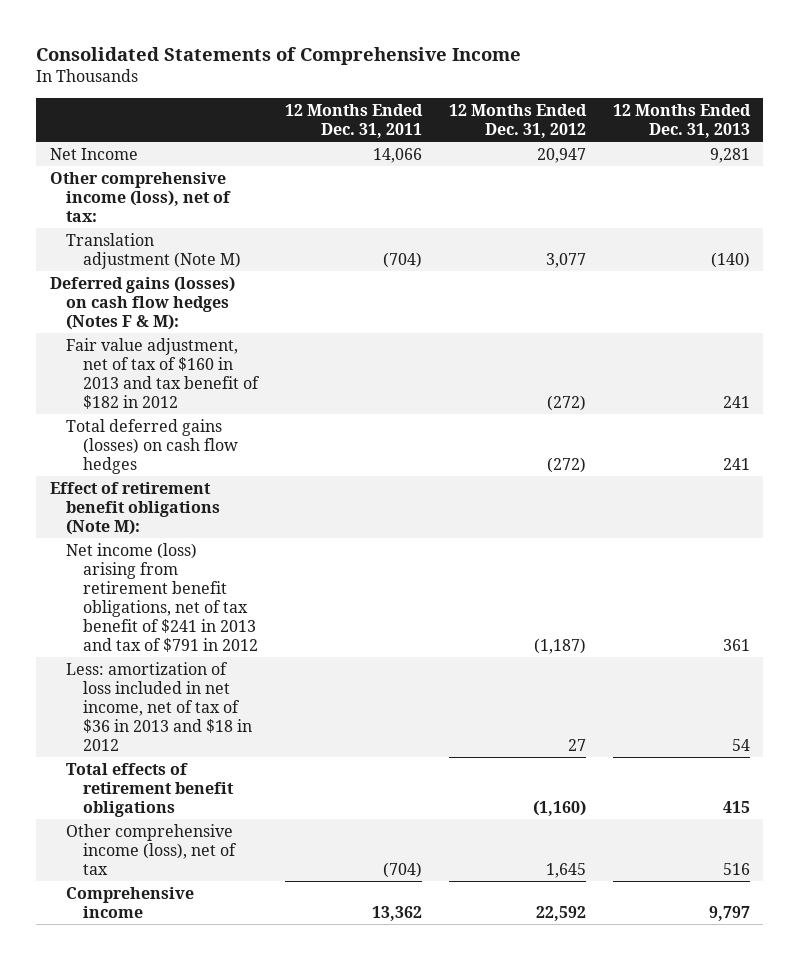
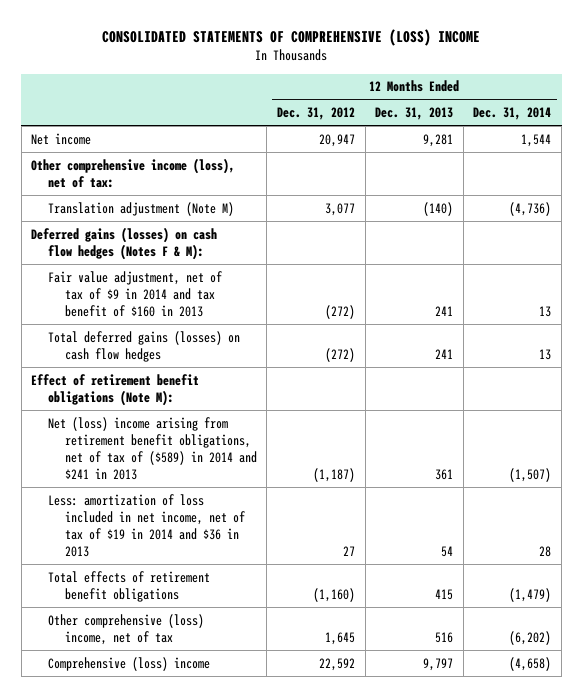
[36,46,522,65] Consolidated Statements of Comprehensive Income -> [102,29,481,47] CONSOLIDATED STATEMENTS OF COMPREHENSIVE (LOSS) INCOME
[284,103,423,139] 12 Months Ended Dec. 31, 2011 -> none
none -> [473,107,552,121] Dec. 31, 2014
[49,147,138,160] Net Income -> [31,132,92,145] Net income
[66,337,260,409] Fair value adjustment, net of tax of $160 in 2013 and tax benefit of $182 in 2012 -> [47,270,222,317] Fair value adjustment, net of tax of $9 in 2014 and tax benefit of $160 in 2013
[66,542,258,652] Net income (loss) arising from retirement benefit obligations, net of tax benefit of $241 in 2013 and tax of $791 in 2012 -> [47,416,257,480] Net (loss) income arising from retirement benefit obligations, net of tax of ($589) in 2014 and $241 in 2013
[66,661,252,751] Less: amortization of loss included in net income, net of tax of $36 in 2013 and $18 in 2012 -> [47,493,245,557] Less: amortization of loss included in net income, net of tax of $19 in 2014 and $36 in 2013
[66,823,237,875] Other comprehensive income (loss), net of tax -> [47,613,204,645] Other comprehensive (loss) income, net of tax
[66,886,195,918] Comprehensive income -> [47,656,210,671] Comprehensive (loss) income

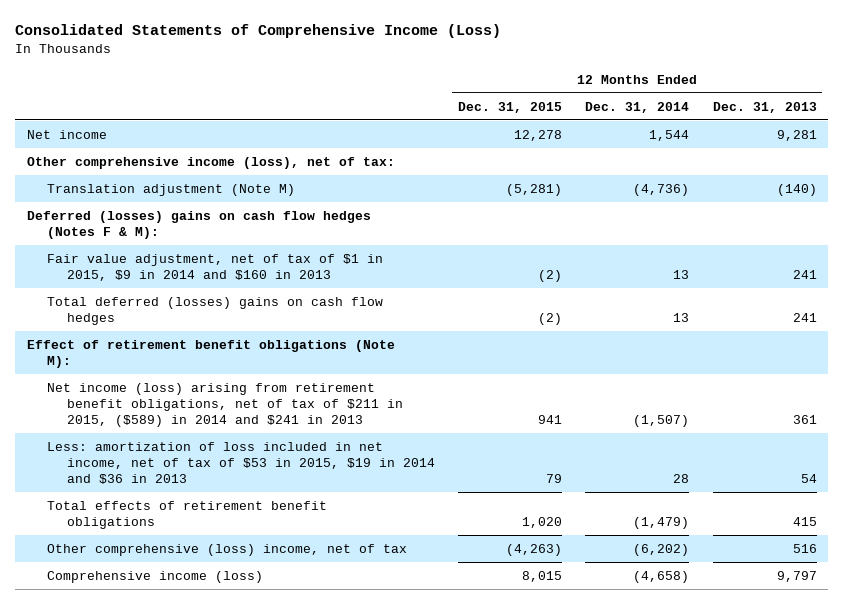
[102,29,481,47] CONSOLIDATED STATEMENTS OF COMPREHENSIVE (LOSS) INCOME -> [15,24,502,39] Consolidated Statements of Comprehensive Income (Loss)
[276,107,355,121] Dec. 31, 2012 -> none
none -> [458,101,563,113] Dec. 31, 2015
[31,226,218,260] Deferred gains (losses) on cash flow hedges (Notes F & M): -> [26,210,371,240] Deferred (losses) gains on cash flow hedges (Notes F & M):
[47,270,222,317] Fair value adjustment, net of tax of $9 in 2014 and tax benefit of $160 in 2013 -> [46,253,383,282] Fair value adjustment, net of tax of $1 in 2015, $9 in 2014 and $160 in 2013
[47,330,240,362] Total deferred gains (losses) on cash flow hedges -> [46,296,383,326] Total deferred (losses) gains on cash flow hedges
[47,416,257,480] Net (loss) income arising from retirement benefit obligations, net of tax of ($589) in 2014 and $241 in 2013 -> [46,382,403,428] Net income (loss) arising from retirement benefit obligations, net of tax of $211 in 2015, ($589) in 2014 and $241 in 2013
[47,493,245,557] Less: amortization of loss included in net income, net of tax of $19 in 2014 and $36 in 2013 -> [46,441,435,485] Less: amortization of loss included in net income, net of tax of $53 in 2015, $19 in 2014 and $36 in 2013
[47,656,210,671] Comprehensive (loss) income -> [46,570,263,583] Comprehensive income (loss)

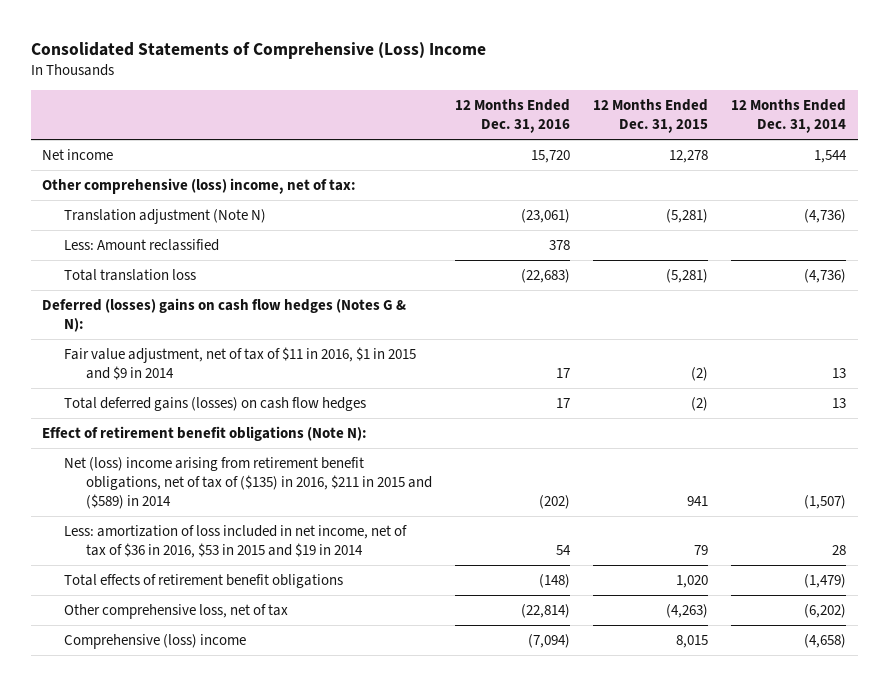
[15,24,502,39] Consolidated Statements of Comprehensive Income (Loss) -> [30,41,486,59] Consolidated Statements of Comprehensive (Loss) Income
[712,101,817,113] Dec. 31, 2013 -> none
none -> [455,99,571,134] 12 Months Ended Dec. 31, 2016
[26,156,395,169] Other comprehensive income (loss), net of tax: -> [42,177,357,194] Other comprehensive (loss) income, net of tax:
none -> [64,208,267,224] Translation adjustment (Note N)
none -> [64,238,220,251] Less: Amount reclassified
[46,183,295,196] Translation adjustment (Note M) -> [64,268,197,281] Total translation loss
[26,210,371,240] Deferred (losses) gains on cash flow hedges (Notes F & M): -> [42,297,407,332] Deferred (losses) gains on cash flow hedges (Notes G & N):
[46,253,383,282] Fair value adjustment, net of tax of $1 in 2015, $9 in 2014 and $160 in 2013 -> [64,346,417,380] Fair value adjustment, net of tax of $11 in 2016, $1 in 2015 and $9 in 2014
[46,296,383,326] Total deferred (losses) gains on cash flow hedges -> [64,396,367,411] Total deferred gains (losses) on cash flow hedges
[26,339,395,369] Effect of retirement benefit obligations (Note M): -> [42,425,368,441] Effect of retirement benefit obligations (Note N):
[46,382,403,428] Net income (loss) arising from retirement benefit obligations, net of tax of $211 in 2015, ($589) in 2014 and $241 in 2013 -> [64,456,433,510] Net (loss) income arising from retirement benefit obligations, net of tax of ($135) in 2016, $211 in 2015 and ($589) in 2014
[46,441,435,485] Less: amortization of loss included in net income, net of tax of $53 in 2015, $19 in 2014 and $36 in 2013 -> [64,524,408,558] Less: amortization of loss included in net income, net of tax of $36 in 2016, $53 in 2015 and $19 in 2014
[46,543,407,556] Other comprehensive (loss) income, net of tax -> [64,603,289,619] Other comprehensive loss, net of tax
[46,570,263,583] Comprehensive income (loss) -> [64,633,247,649] Comprehensive (loss) income

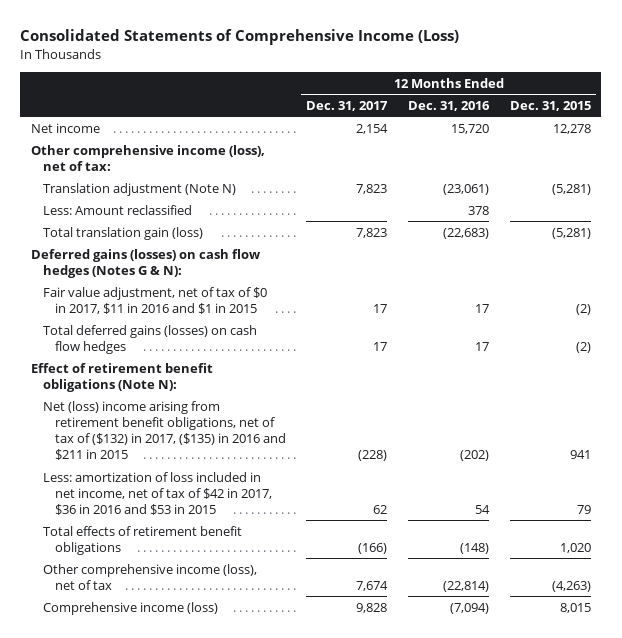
[30,41,486,59] Consolidated Statements of Comprehensive (Loss) Income -> [20,28,460,45] Consolidated Statements of Comprehensive Income (Loss)
[731,99,847,134] 12 Months Ended Dec. 31, 2014 -> none
none -> [306,100,389,111] Dec. 31, 2017
[42,177,357,194] Other comprehensive (loss) income, net of tax: -> [30,144,265,171] Other comprehensive income (loss), net of tax:
[64,268,197,281] Total translation loss -> [42,226,203,240] Total translation gain (loss)
[42,297,407,332] Deferred (losses) gains on cash flow hedges (Notes G & N): -> [30,248,260,278] Deferred gains (losses) on cash flow hedges (Notes G & N):
[64,346,417,380] Fair value adjustment, net of tax of $11 in 2016, $1 in 2015 and $9 in 2014 -> [42,286,267,314] Fair value adjustment, net of tax of $0 in 2017, $11 in 2016 and $1 in 2015
[64,456,433,510] Net (loss) income arising from retirement benefit obligations, net of tax of ($135) in 2016, $211 in 2015 and ($589) in 2014 -> [42,400,286,461] Net (loss) income arising from retirement benefit obligations, net of tax of ($132) in 2017, ($135) in 2016 and $211 in 2015
[64,524,408,558] Less: amortization of loss included in net income, net of tax of $36 in 2016, $53 in 2015 and $19 in 2014 -> [42,471,272,516] Less: amortization of loss included in net income, net of tax of $42 in 2017, $36 in 2016 and $53 in 2015
[64,603,289,619] Other comprehensive loss, net of tax -> [42,563,257,590] Other comprehensive income (loss), net of tax
[64,633,247,649] Comprehensive (loss) income -> [42,601,218,615] Comprehensive income (loss)

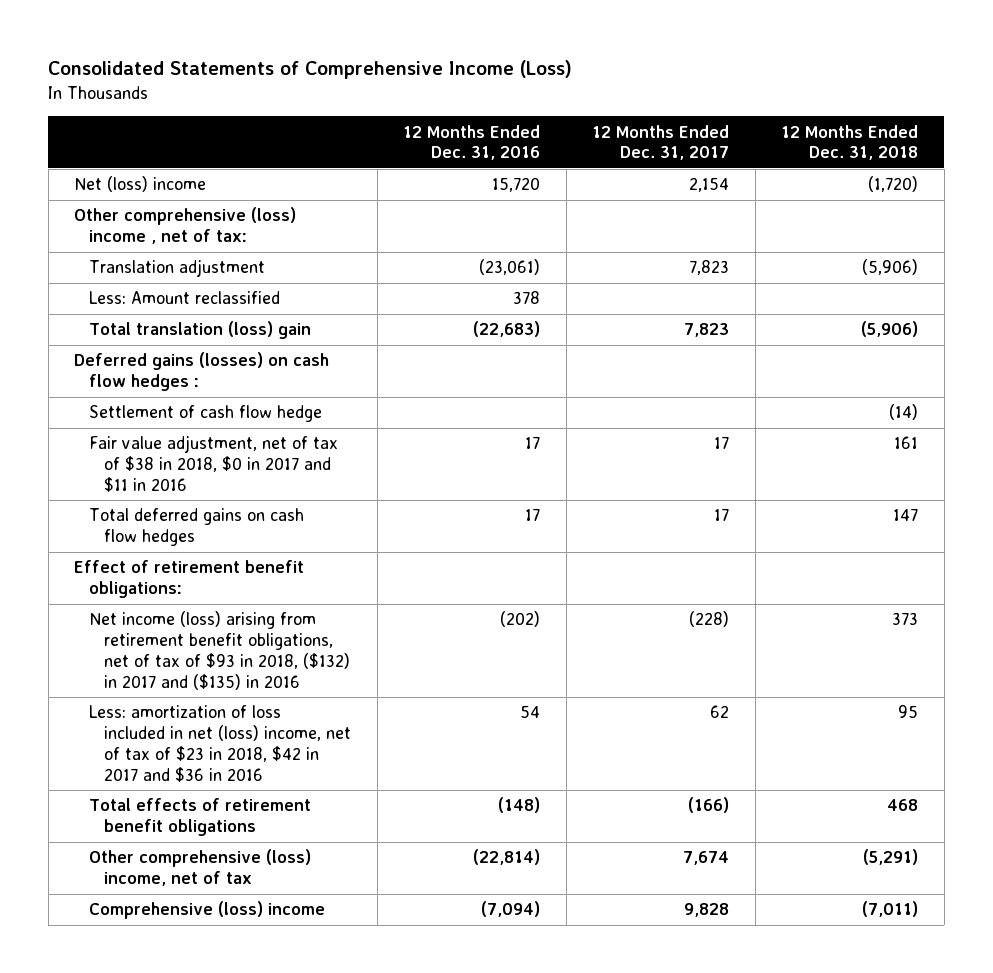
[510,100,592,111] Dec. 31, 2015 -> none
none -> [781,124,919,161] 12 Months Ended Dec. 31, 2018
[30,122,100,133] Net income -> [74,176,207,193] Net (loss) income
[30,144,265,171] Other comprehensive income (loss), net of tax: -> [74,207,297,245] Other comprehensive (loss) income , net of tax:
[42,182,236,196] Translation adjustment (Note N) -> [89,259,266,278] Translation adjustment
[42,226,203,240] Total translation gain (loss) -> [89,321,312,340] Total translation (loss) gain
[30,248,260,278] Deferred gains (losses) on cash flow hedges (Notes G & N): -> [74,352,330,392] Deferred gains (losses) on cash flow hedges :
none -> [89,405,323,423] Settlement of cash flow hedge
[42,286,267,314] Fair value adjustment, net of tax of $0 in 2017, $11 in 2016 and $1 in 2015 -> [89,435,339,492] Fair value adjustment, net of tax of $38 in 2018, $0 in 2017 and $11 in 2016
[42,324,257,354] Total deferred gains (losses) on cash flow hedges -> [89,508,305,547] Total deferred gains on cash flow hedges
[30,362,213,392] Effect of retirement benefit obligations (Note N): -> [74,560,305,599] Effect of retirement benefit obligations:
[42,400,286,461] Net (loss) income arising from retirement benefit obligations, net of tax of ($132) in 2017, ($135) in 2016 and $211 in 2015 -> [89,611,350,690] Net income (loss) arising from retirement benefit obligations, net of tax of $93 in 2018, ($132) in 2017 and ($135) in 2016
[42,471,272,516] Less: amortization of loss included in net income, net of tax of $42 in 2017, $36 in 2016 and $53 in 2015 -> [89,705,351,782] Less: amortization of loss included in net (loss) income, net of tax of $23 in 2018, $42 in 2017 and $36 in 2016
[42,563,257,590] Other comprehensive income (loss), net of tax -> [89,849,312,887] Other comprehensive (loss) income, net of tax
[42,601,218,615] Comprehensive income (loss) -> [89,901,326,920] Comprehensive (loss) income

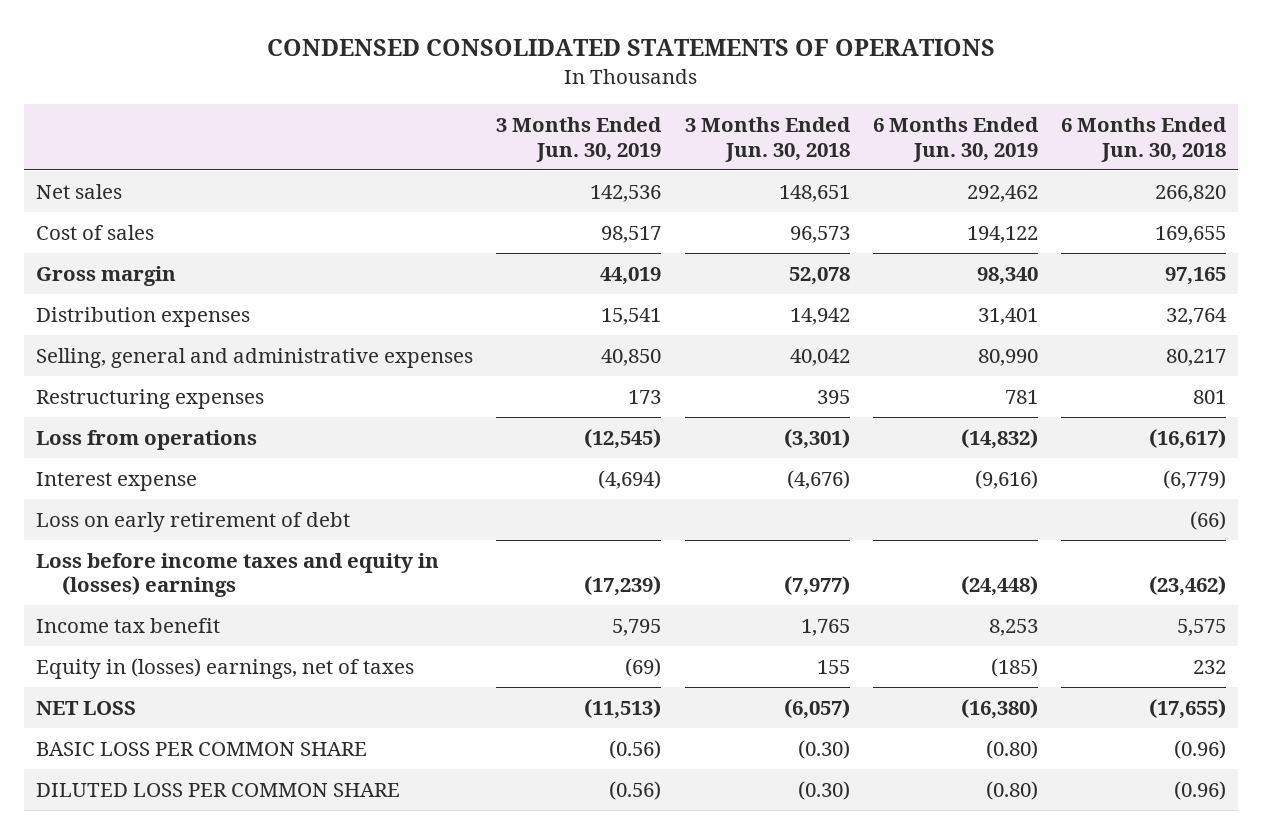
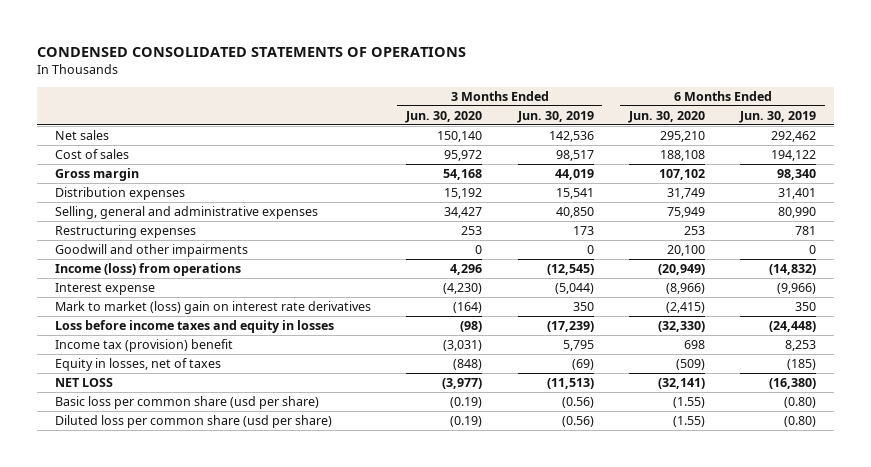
[684,117,851,162] 3 Months Ended Jun. 30, 2018 -> none
[1061,117,1228,162] 6 Months Ended Jun. 30, 2018 -> none
none -> [405,110,483,123] Jun. 30, 2020
none -> [627,110,705,123] Jun. 30, 2020
[36,511,351,532] Loss on early retirement of debt -> none
none -> [54,244,248,258] Goodwill and other impairments
[36,429,258,450] Loss from operations -> [54,263,241,277] Income (loss) from operations
[598,469,662,489] (4,694) -> [554,283,594,295] (5,044)
[975,469,1039,489] (9,616) -> [777,283,817,295] (9,966)
none -> [54,301,371,315] Mark to market (loss) gain on interest rate derivatives
[36,552,440,598] Loss before income taxes and equity in (losses) earnings -> [54,320,334,334] Loss before income taxes and equity in losses
[36,617,221,633] Income tax benefit -> [54,339,233,353] Income tax (provision) benefit
[36,657,415,679] Equity in (losses) earnings, net of taxes -> [54,358,221,372] Equity in losses, net of taxes
[36,741,368,756] BASIC LOSS PER COMMON SHARE -> [54,396,319,410] Basic loss per common share (usd per share)
[36,782,401,797] DILUTED LOSS PER COMMON SHARE -> [54,415,332,429] Diluted loss per common share (usd per share)

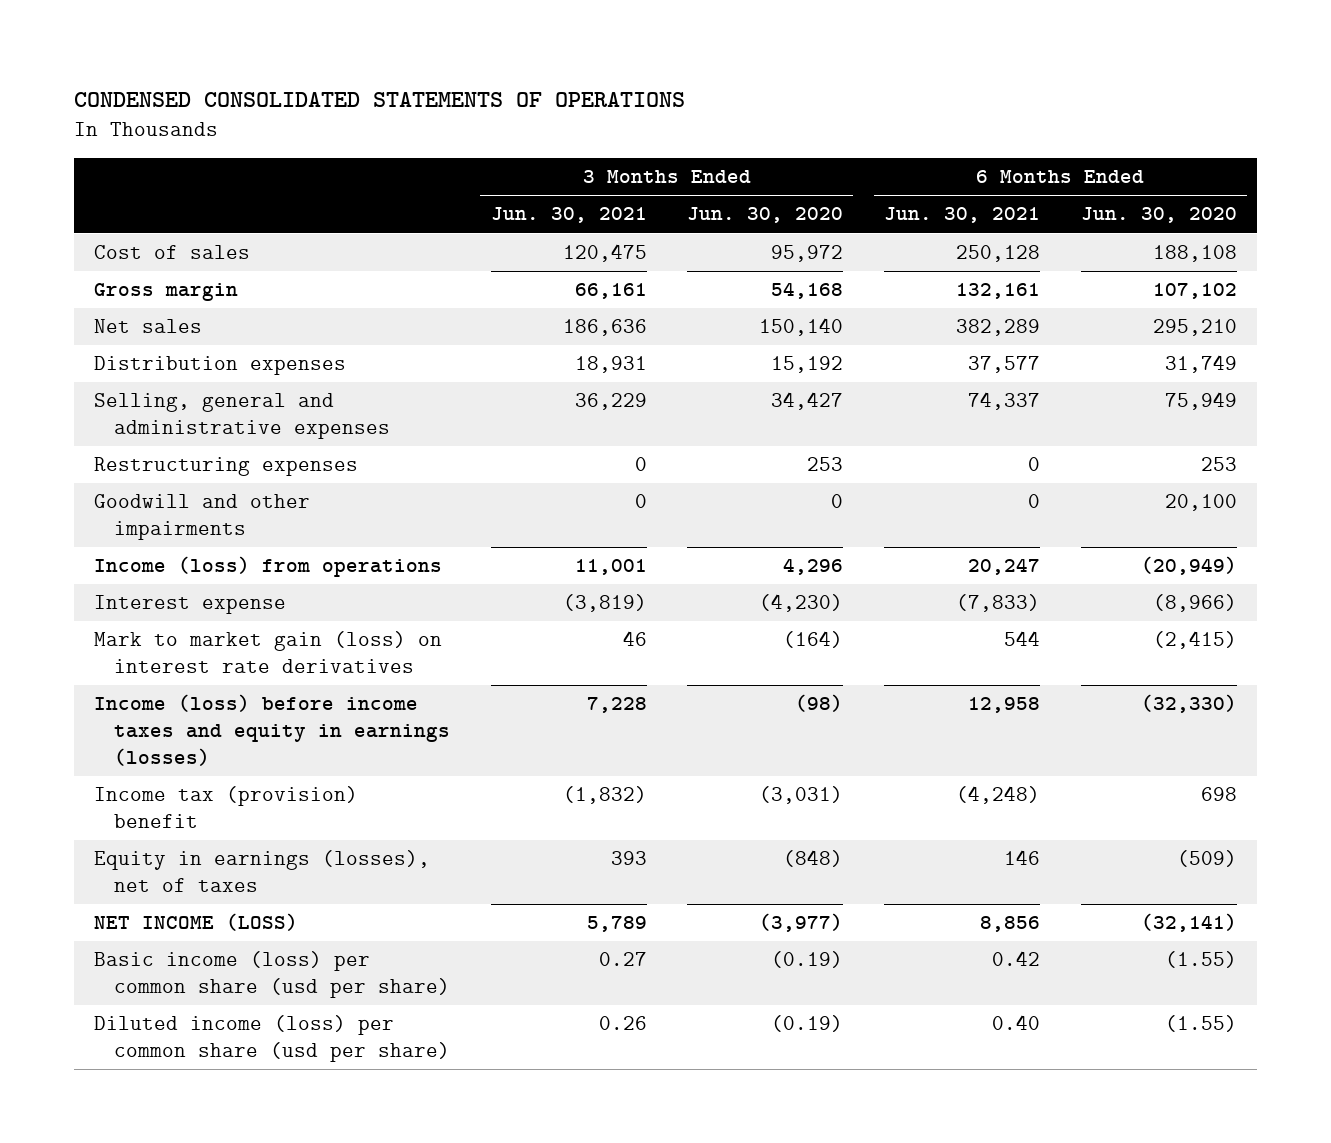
[516,110,594,123] Jun. 30, 2019 -> none
[739,110,817,123] Jun. 30, 2019 -> none
none -> [490,207,647,224] Jun. 30, 2021
none -> [884,207,1041,224] Jun. 30, 2021
[54,130,109,141] Net sales -> [94,319,203,334] Net sales
[54,301,371,315] Mark to market (loss) gain on interest rate derivatives -> [94,631,443,674] Mark to market gain (loss) on interest rate derivatives
[54,320,334,334] Loss before income taxes and equity in losses -> [94,694,450,766] Income (loss) before income taxes and equity in earnings (losses)
[54,358,221,372] Equity in losses, net of taxes -> [94,850,431,893] Equity in earnings (losses), net of taxes
[54,378,113,388] NET LOSS -> [94,913,299,932] NET INCOME (LOSS)
[54,396,319,410] Basic loss per common share (usd per share) -> [94,951,450,999] Basic income (loss) per common share (usd per share)
[54,415,332,429] Diluted loss per common share (usd per share) -> [94,1015,450,1063] Diluted income (loss) per common share (usd per share)

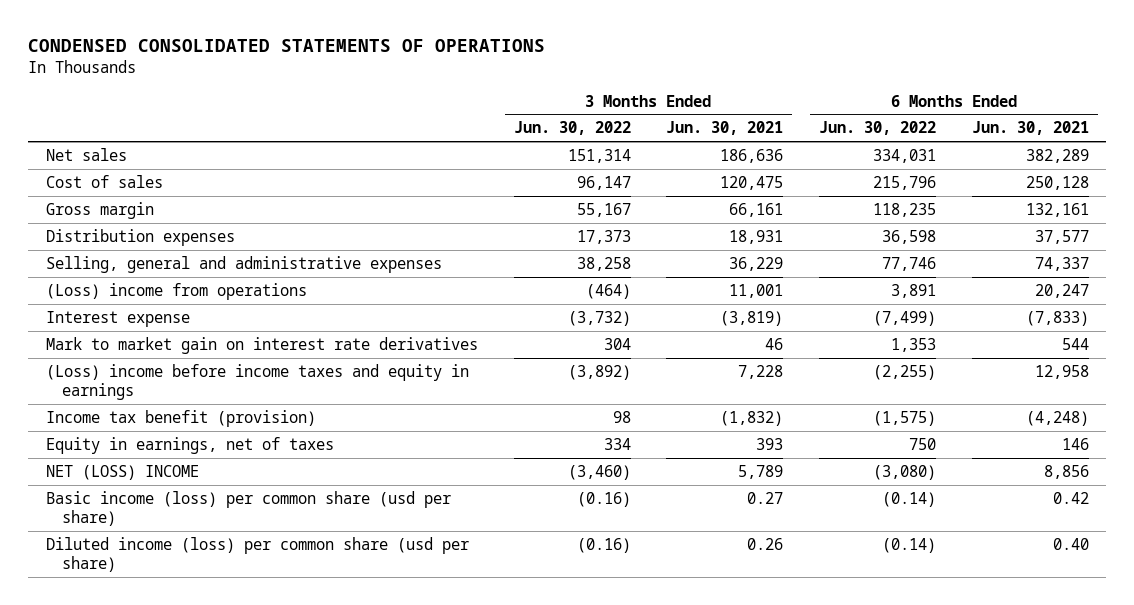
[687,207,844,224] Jun. 30, 2020 -> none
[1080,207,1237,224] Jun. 30, 2020 -> none
none -> [513,121,631,136] Jun. 30, 2022
none -> [818,121,936,136] Jun. 30, 2022
[94,319,203,334] Net sales -> [45,147,127,161] Net sales
[94,457,359,477] Restructuring expenses -> none
[94,494,311,541] Goodwill and other impairments -> none
[94,556,443,578] Income (loss) from operations -> [45,282,307,300] (Loss) income from operations
[94,631,443,674] Mark to market gain (loss) on interest rate derivatives -> [45,336,478,354] Mark to market gain on interest rate derivatives
[94,694,450,766] Income (loss) before income taxes and equity in earnings (losses) -> [45,363,469,401] (Loss) income before income taxes and equity in earnings
[94,786,359,829] Income tax (provision) benefit -> [45,409,316,427] Income tax benefit (provision)
[94,850,431,893] Equity in earnings (losses), net of taxes -> [45,436,334,454] Equity in earnings, net of taxes
[94,913,299,932] NET INCOME (LOSS) -> [45,464,199,480] NET (LOSS) INCOME

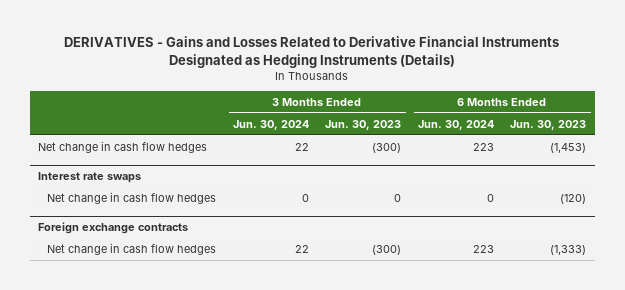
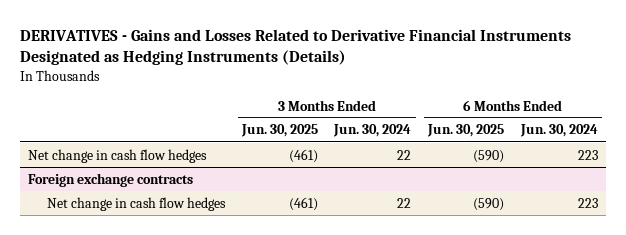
[325,119,402,130] Jun. 30, 2023 -> none
[510,119,587,130] Jun. 30, 2023 -> none
none -> [240,124,318,138] Jun. 30, 2025
none -> [427,124,505,138] Jun. 30, 2025
[38,172,142,184] Interest rate swaps -> none
[47,192,217,205] Net change in cash flow hedges -> none

